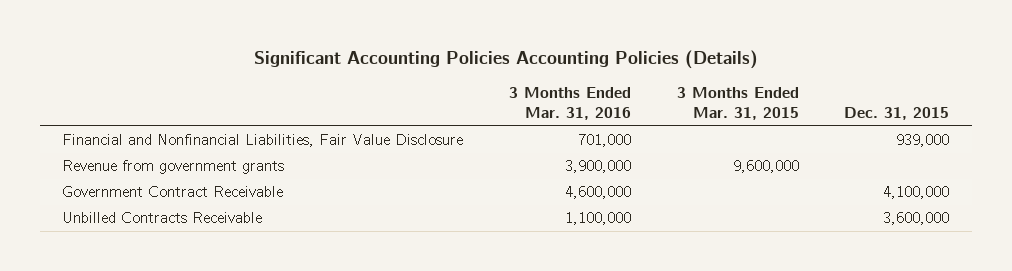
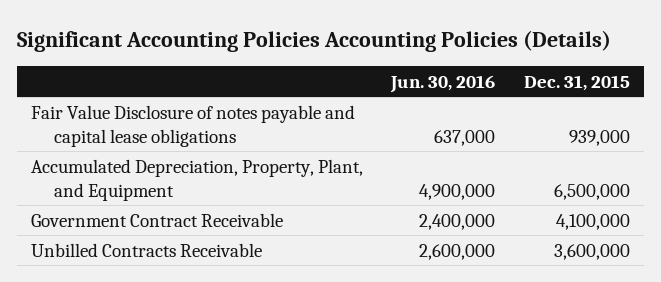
[509,87,632,121] 3 Months Ended Mar. 31, 2016 -> none
[676,87,799,121] 3 Months Ended Mar. 31, 2015 -> none
none -> [390,74,496,93] Jun. 30, 2016
[62,160,285,175] Revenue from government grants -> none
[62,134,464,148] Financial and Nonfinancial Liabilities, Fair Value Disclosure -> [31,104,356,147] Fair Value Disclosure of notes payable and capital lease obligations
none -> [31,158,364,201] Accumulated Depreciation, Property, Plant, and Equipment

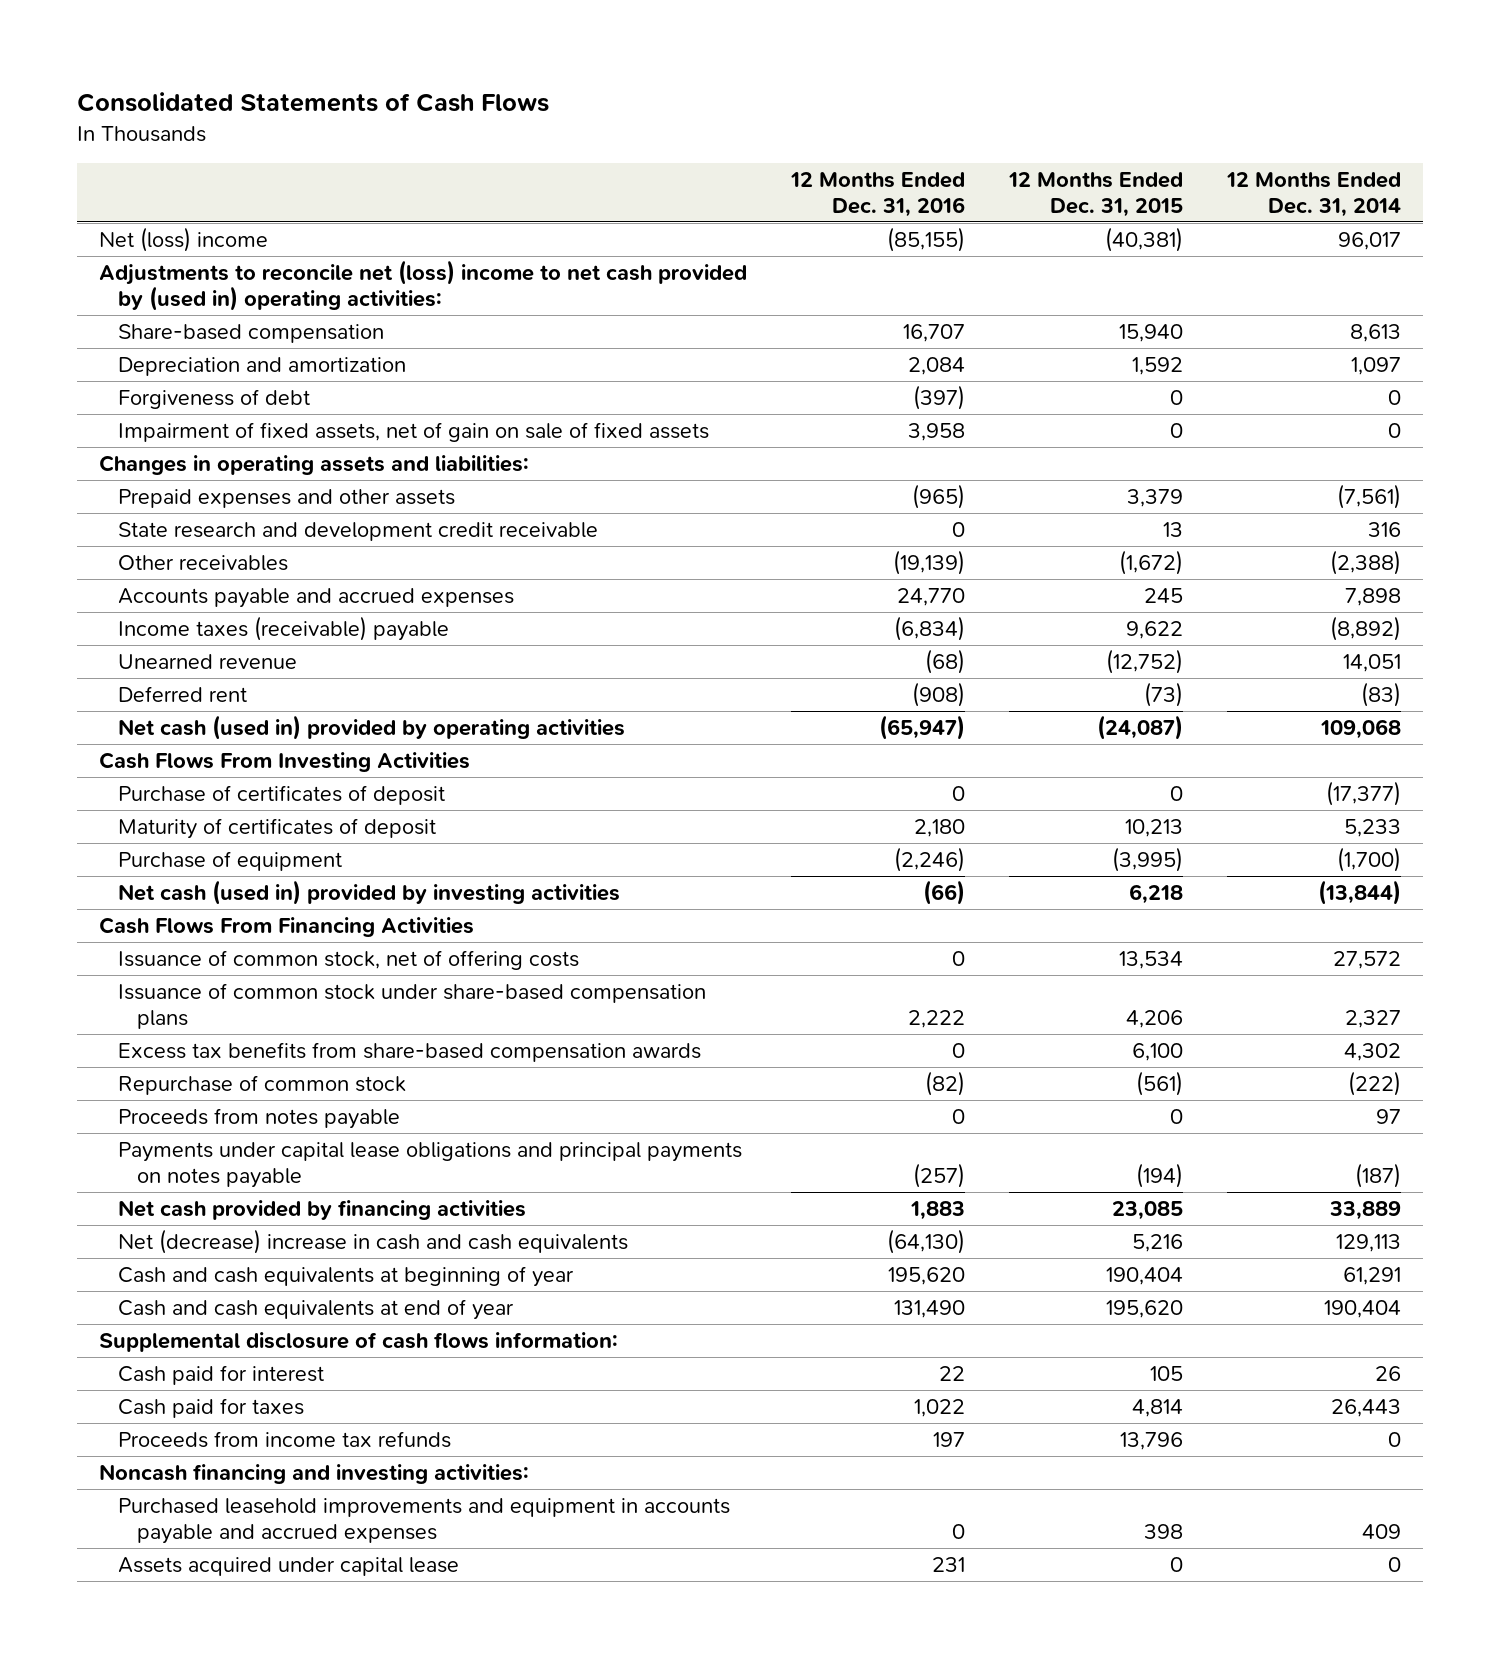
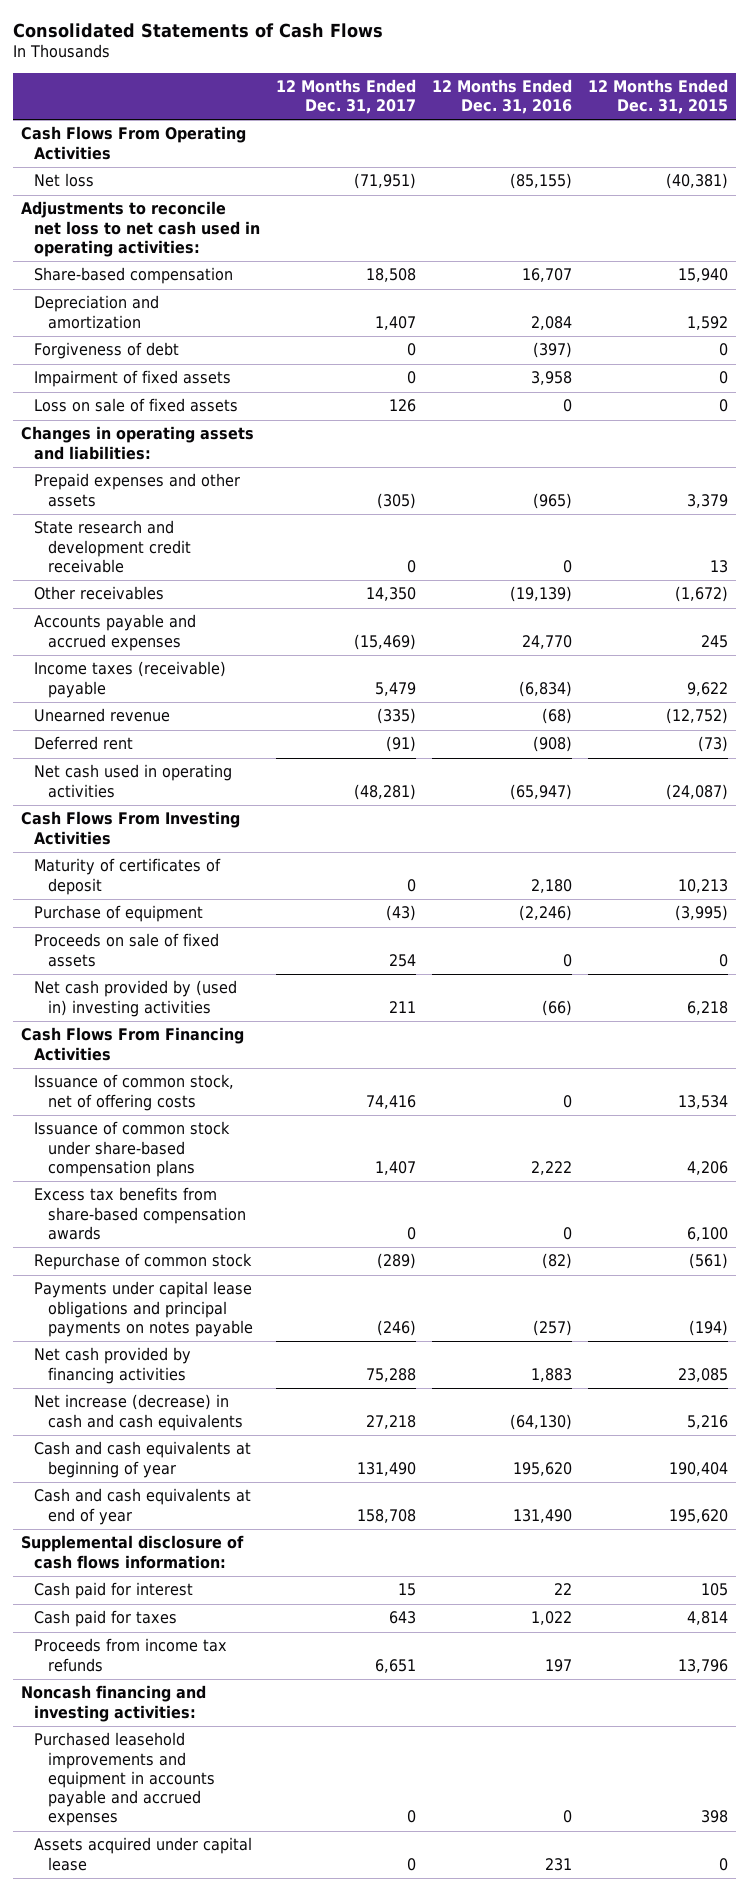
[1226,171,1402,217] 12 Months Ended Dec. 31, 2014 -> none
none -> [276,78,417,115] 12 Months Ended Dec. 31, 2017
none -> [20,126,246,160] Cash Flows From Operating Activities
[98,227,268,253] Net (loss) income -> [34,173,95,188] Net loss
[98,260,747,311] Adjustments to reconcile net (loss) income to net cash provided by (used in) operating activities: -> [20,201,261,257] Adjustments to reconcile net loss to net cash used in operating activities:
none -> [34,370,232,388] Impairment of fixed assets
[117,422,709,443] Impairment of fixed assets, net of gain on sale of fixed assets -> [34,398,239,413] Loss on sale of fixed assets
[908,423,966,442] 3,958 -> [562,399,572,413] 0
[117,715,625,741] Net cash (used in) provided by operating activities -> [34,764,233,798] Net cash used in operating activities
[117,785,445,806] Purchase of certificates of deposit -> none
none -> [34,933,220,967] Proceeds on sale of fixed assets
[117,880,620,906] Net cash (used in) provided by investing activities -> [34,980,238,1017] Net cash provided by (used in) investing activities
[117,1108,400,1130] Proceeds from notes payable -> none
[117,1229,628,1255] Net (decrease) increase in cash and cash equivalents -> [34,1394,243,1431] Net increase (decrease) in cash and cash equivalents

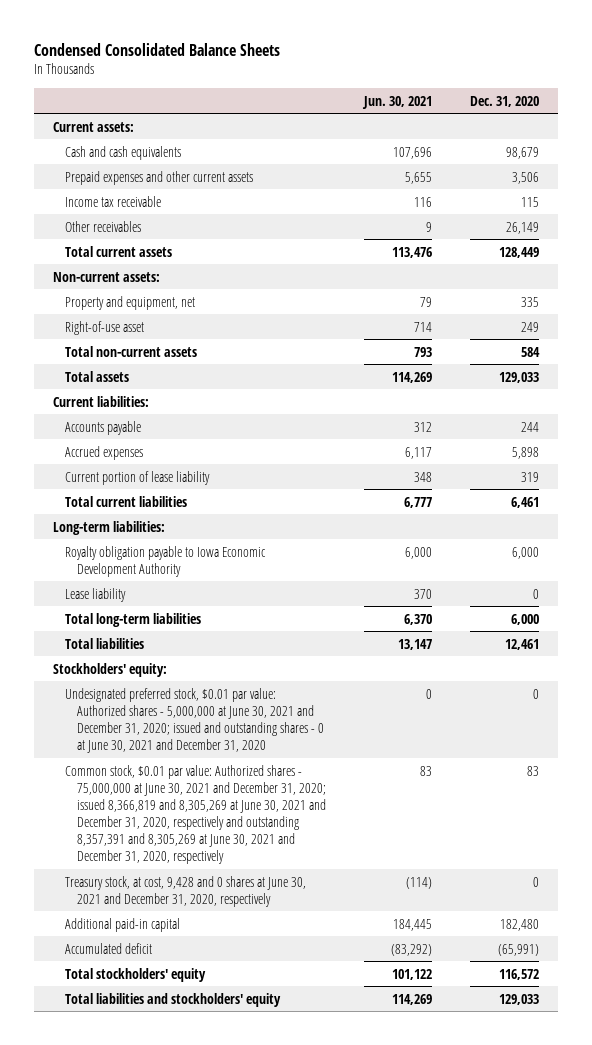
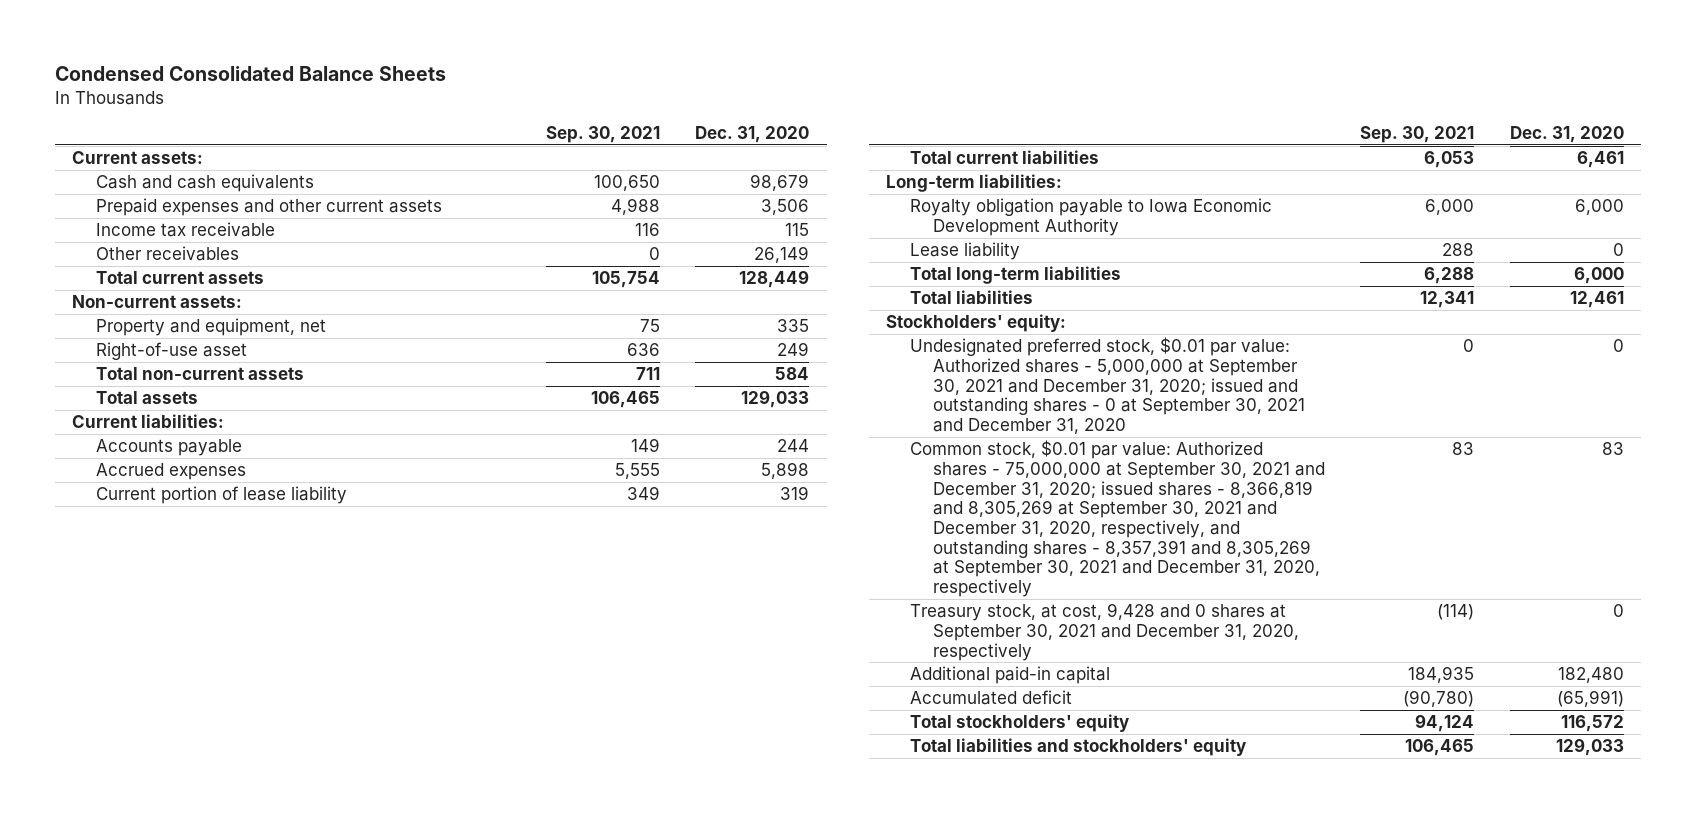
[361,95,432,109] Jun. 30, 2021 -> none
none -> [546,125,661,143] Sep. 30, 2021
[65,687,324,753] Undesignated preferred stock, $0.01 par value: Authorized shares - 5,000,000 at June 30, 2021 and December 31, 2020; issued and outstanding shares - 0 at June 30, 2021 and December 31, 2020 -> [909,337,1306,434] Undesignated preferred stock, $0.01 par value: Authorized shares - 5,000,000 at September 30, 2021 and December 31, 2020; issued and outstanding shares - 0 at September 30, 2021 and December 31, 2020
[65,764,326,865] Common stock, $0.01 par value: Authorized shares - 75,000,000 at June 30, 2021 and December 31, 2020; issued 8,366,819 and 8,305,269 at June 30, 2021 and December 31, 2020, respectively and outstanding 8,357,391 and 8,305,269 at June 30, 2021 and December 31, 2020, respectively -> [909,440,1326,597] Common stock, $0.01 par value: Authorized shares - 75,000,000 at September 30, 2021 and December 31, 2020; issued shares - 8,366,819 and 8,305,269 at September 30, 2021 and December 31, 2020, respectively, and outstanding shares - 8,357,391 and 8,305,269 at September 30, 2021 and December 31, 2020, respectively
[65,875,307,907] Treasury stock, at cost, 9,428 and 0 shares at June 30, 2021 and December 31, 2020, respectively -> [909,603,1300,661] Treasury stock, at cost, 9,428 and 0 shares at September 30, 2021 and December 31, 2020, respectively

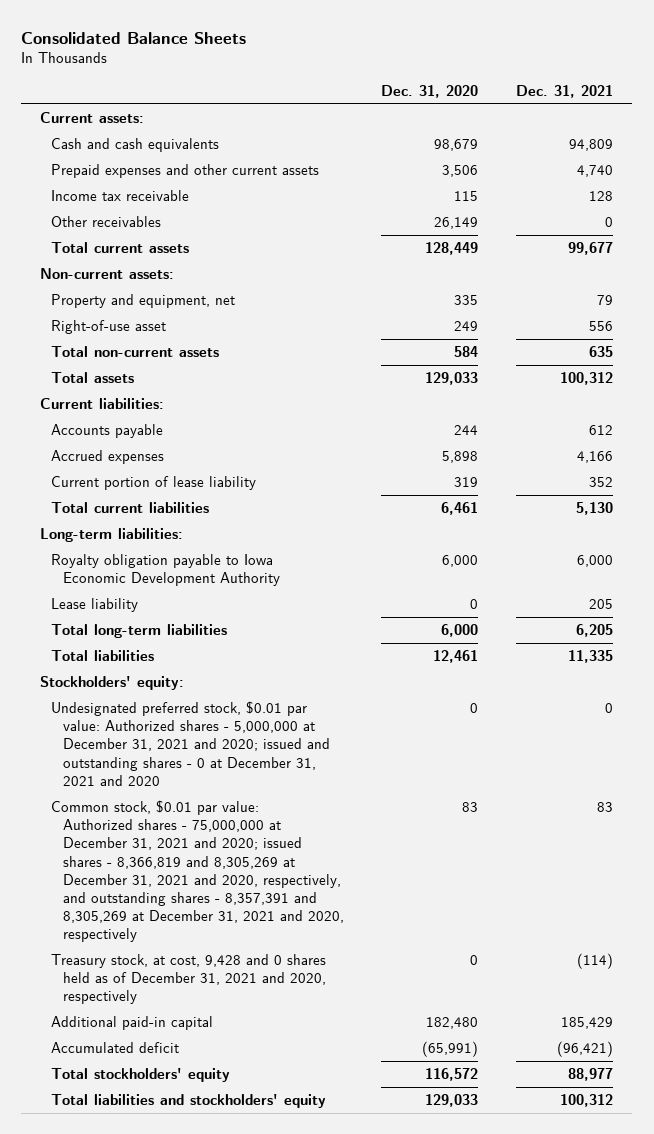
[54,65,446,81] Condensed Consolidated Balance Sheets -> [21,31,247,44] Consolidated Balance Sheets
[546,125,661,143] Sep. 30, 2021 -> none
none -> [516,85,614,99] Dec. 31, 2021
[909,337,1306,434] Undesignated preferred stock, $0.01 par value: Authorized shares - 5,000,000 at September 30, 2021 and December 31, 2020; issued and outstanding shares - 0 at September 30, 2021 and December 31, 2020 -> [51,701,330,786] Undesignated preferred stock, $0.01 par value: Authorized shares - 5,000,000 at December 31, 2021 and 2020; issued and outstanding shares - 0 at December 31, 2021 and 2020
[909,440,1326,597] Common stock, $0.01 par value: Authorized shares - 75,000,000 at September 30, 2021 and December 31, 2020; issued shares - 8,366,819 and 8,305,269 at September 30, 2021 and December 31, 2020, respectively, and outstanding shares - 8,357,391 and 8,305,269 at September 30, 2021 and December 31, 2020, respectively -> [51,800,344,943] Common stock, $0.01 par value: Authorized shares - 75,000,000 at December 31, 2021 and 2020; issued shares - 8,366,819 and 8,305,269 at December 31, 2021 and 2020, respectively, and outstanding shares - 8,357,391 and 8,305,269 at December 31, 2021 and 2020, respectively
[909,603,1300,661] Treasury stock, at cost, 9,428 and 0 shares at September 30, 2021 and December 31, 2020, respectively -> [51,954,327,1005] Treasury stock, at cost, 9,428 and 0 shares held as of December 31, 2021 and 2020, respectively

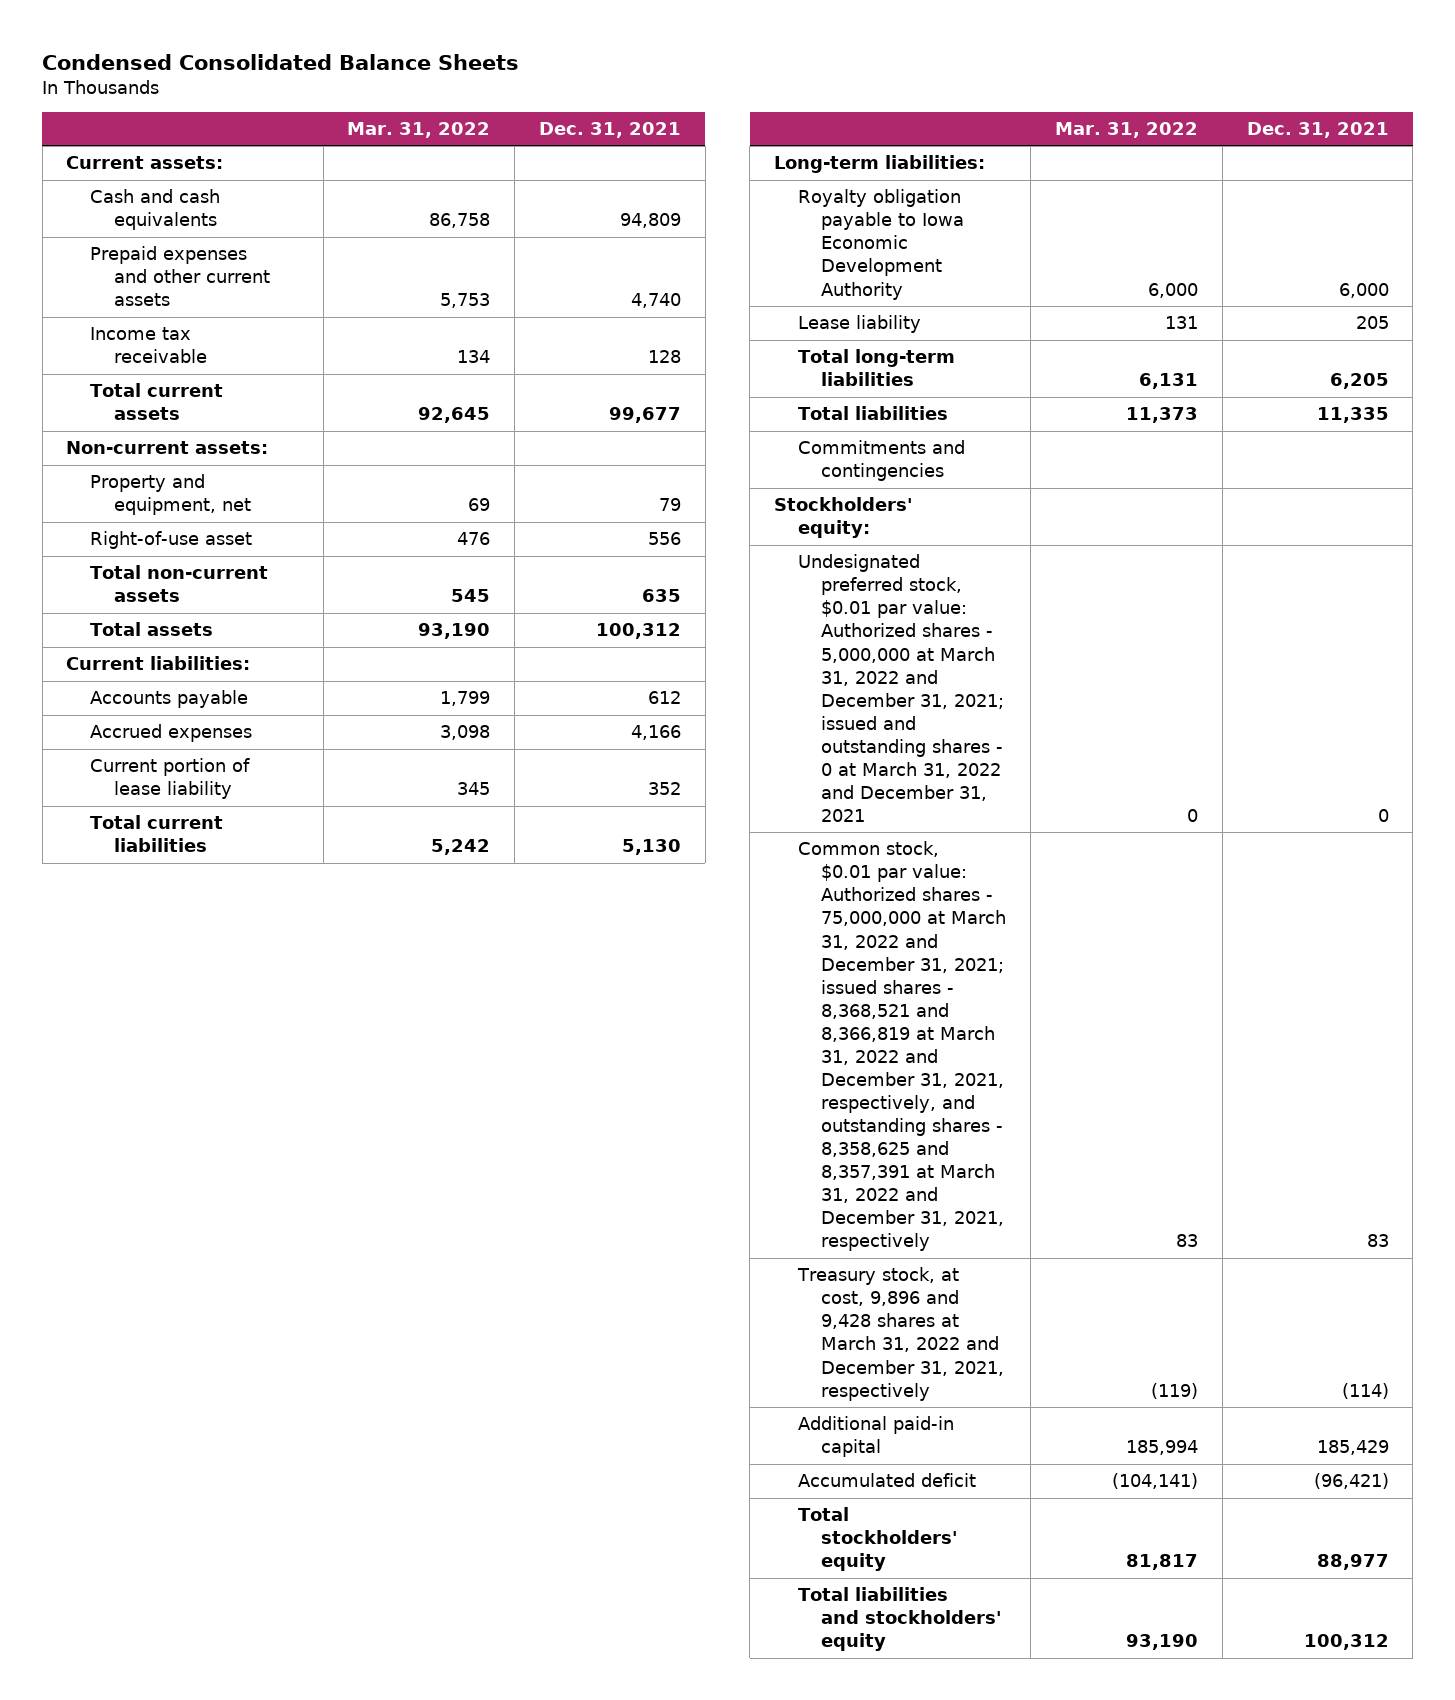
[21,31,247,44] Consolidated Balance Sheets -> [42,53,520,70] Condensed Consolidated Balance Sheets
[381,85,479,99] Dec. 31, 2020 -> none
none -> [347,121,491,138] Mar. 31, 2022
[51,216,162,228] Other receivables -> none
none -> [797,440,965,482] Commitments and contingencies
[51,701,330,786] Undesignated preferred stock, $0.01 par value: Authorized shares - 5,000,000 at December 31, 2021 and 2020; issued and outstanding shares - 0 at December 31, 2021 and 2020 -> [797,554,1005,822] Undesignated preferred stock, $0.01 par value: Authorized shares - 5,000,000 at March 31, 2022 and December 31, 2021; issued and outstanding shares - 0 at March 31, 2022 and December 31, 2021
[51,800,344,943] Common stock, $0.01 par value: Authorized shares - 75,000,000 at December 31, 2021 and 2020; issued shares - 8,366,819 and 8,305,269 at December 31, 2021 and 2020, respectively, and outstanding shares - 8,357,391 and 8,305,269 at December 31, 2021 and 2020, respectively -> [797,841,1007,1252] Common stock, $0.01 par value: Authorized shares - 75,000,000 at March 31, 2022 and December 31, 2021; issued shares - 8,368,521 and 8,366,819 at March 31, 2022 and December 31, 2021, respectively, and outstanding shares - 8,358,625 and 8,357,391 at March 31, 2022 and December 31, 2021, respectively
[51,954,327,1005] Treasury stock, at cost, 9,428 and 0 shares held as of December 31, 2021 and 2020, respectively -> [796,1267,1005,1401] Treasury stock, at cost, 9,896 and 9,428 shares at March 31, 2022 and December 31, 2021, respectively

